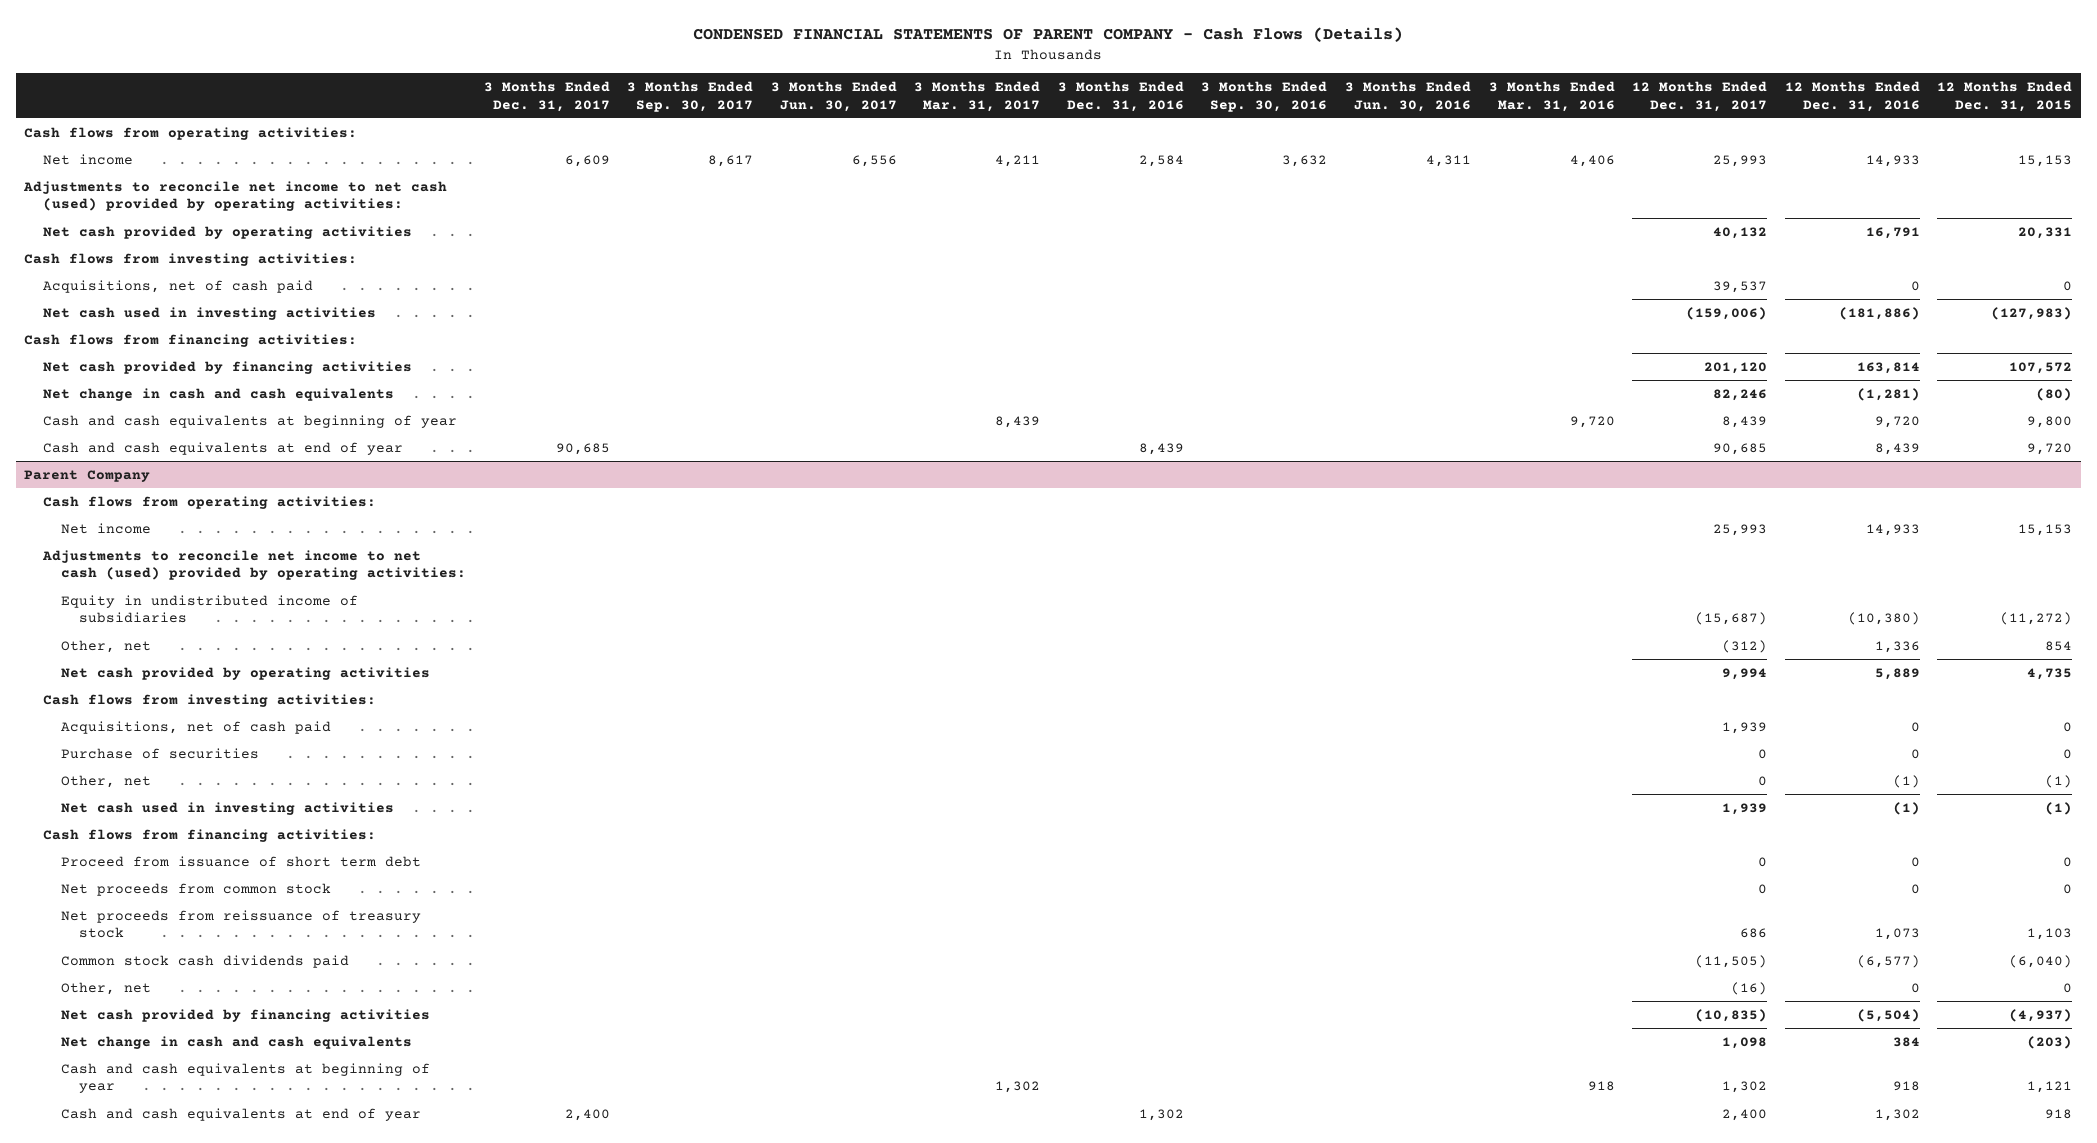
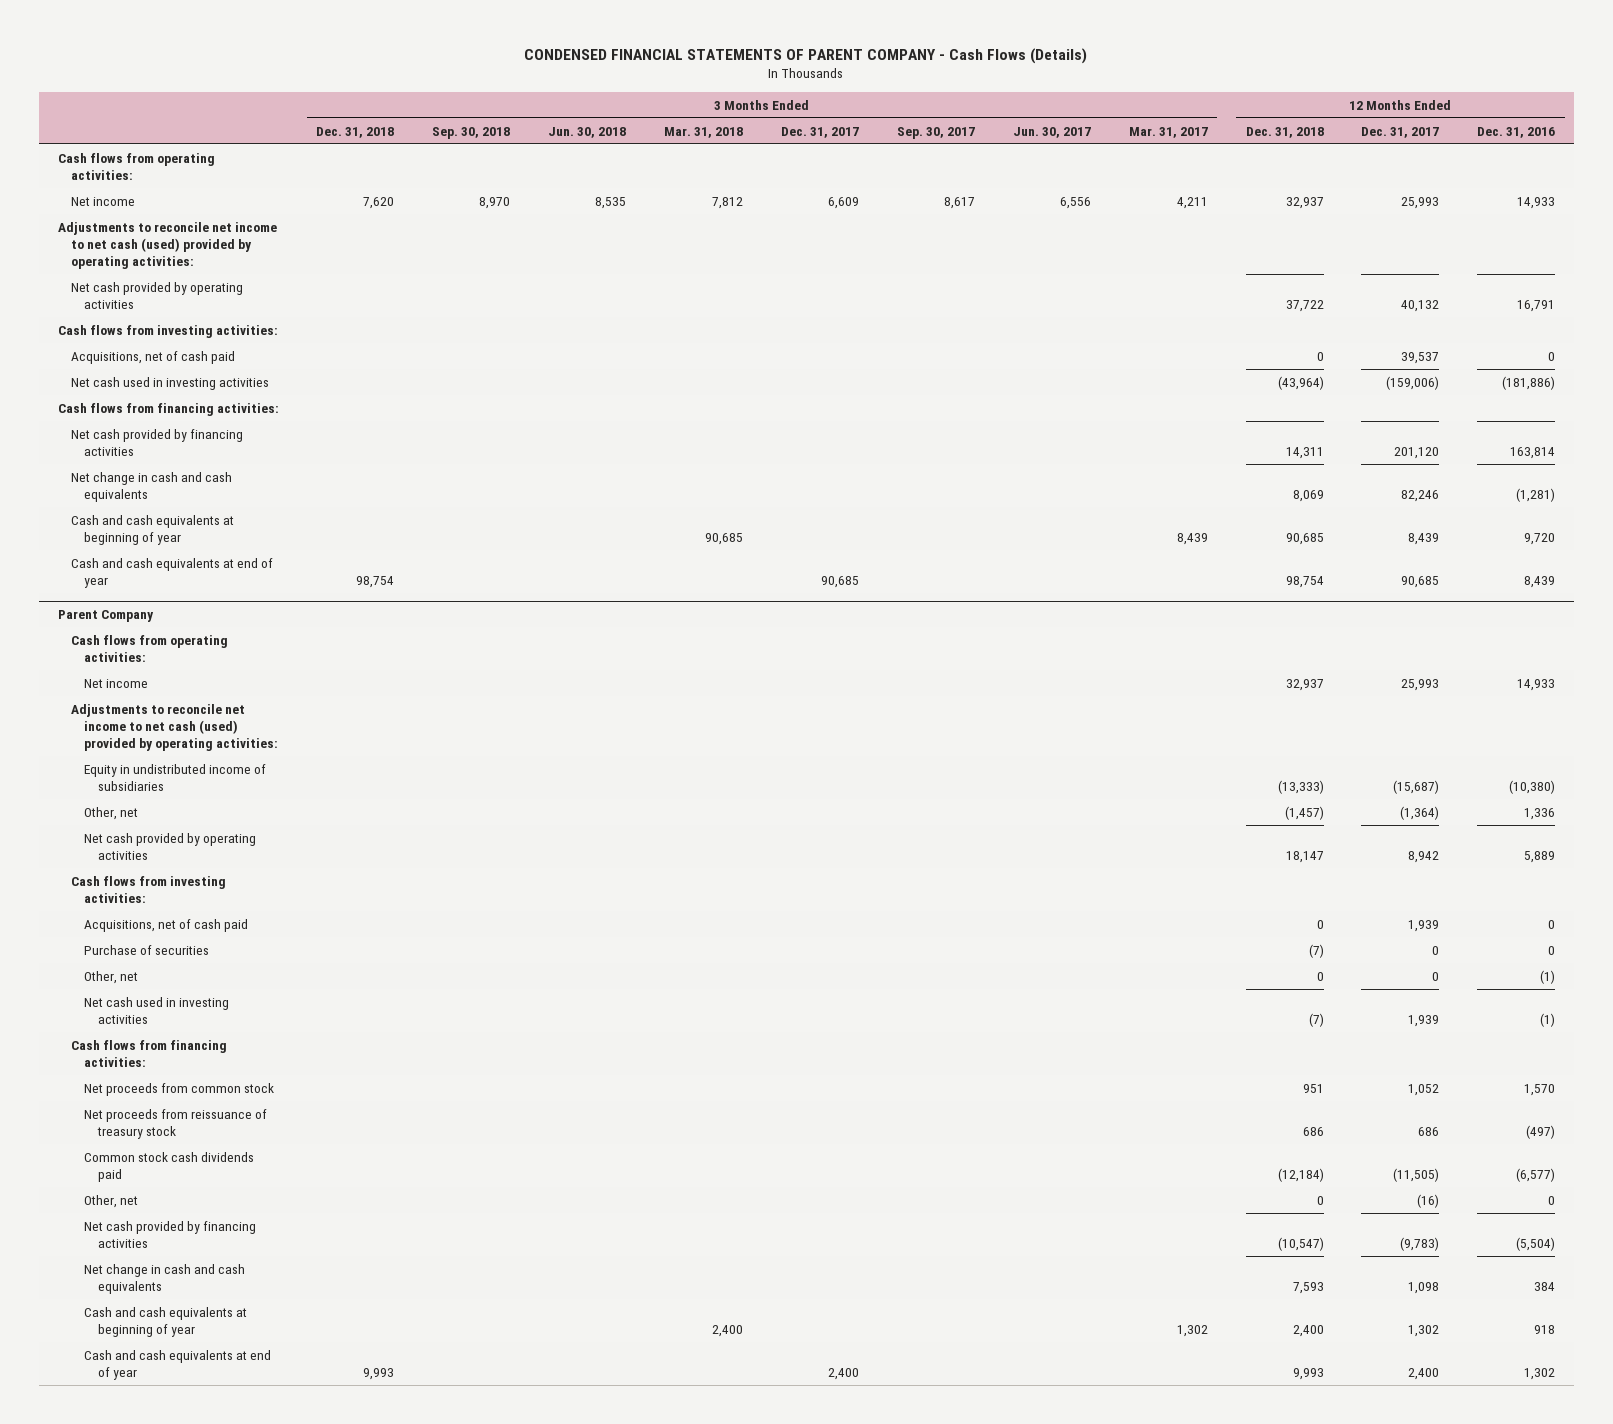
[1057,81,1184,112] 3 Months Ended Dec. 31, 2016 -> none
[1201,81,1328,112] 3 Months Ended Sep. 30, 2016 -> none
[1345,81,1472,112] 3 Months Ended Jun. 30, 2016 -> none
[1488,81,1615,112] 3 Months Ended Mar. 31, 2016 -> none
[1937,81,2073,112] 12 Months Ended Dec. 31, 2015 -> none
none -> [316,126,395,138] Dec. 31, 2018
none -> [432,126,511,139] Sep. 30, 2018
none -> [548,126,627,138] Jun. 30, 2018
none -> [664,126,744,138] Mar. 31, 2018
none -> [1245,126,1324,138] Dec. 31, 2018
[1722,639,1768,653] (312) -> [1400,805,1440,820] (1,364)
[1722,667,1768,680] 9,994 -> [1408,850,1440,863] 8,942
[61,855,422,867] Proceed from issuance of short term debt -> none
[1758,883,1768,894] 0 -> [1408,1083,1440,1096] 1,052
[1910,883,1920,894] 0 -> [1524,1083,1556,1096] 1,570
[1874,928,1920,941] 1,073 -> [1526,1124,1556,1139] (497)
[1695,1008,1768,1022] (10,835) -> [1400,1236,1440,1251] (9,783)

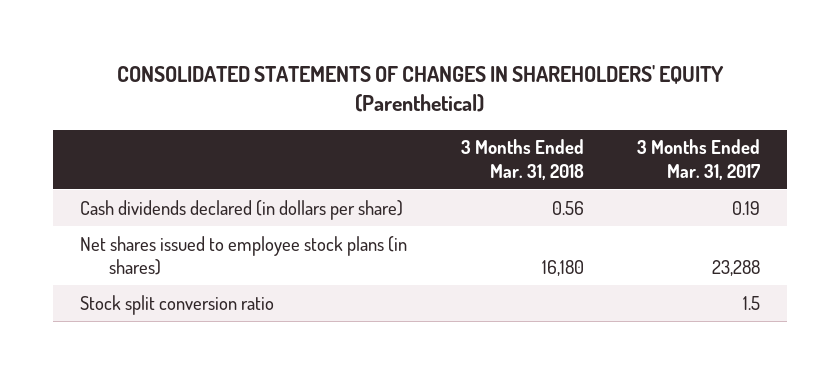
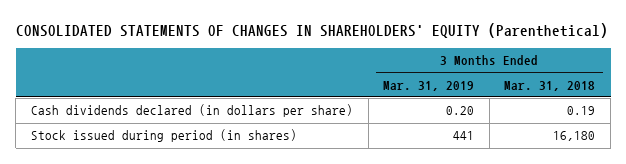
[637,139,761,180] 3 Months Ended Mar. 31, 2017 -> none
none -> [383,80,475,91] Mar. 31, 2019
[80,294,275,315] Stock split conversion ratio -> none
[551,200,584,215] 0.56 -> [567,106,596,116] 0.19
[80,235,408,276] Net shares issued to employee stock plans (in shares) -> [30,129,297,143] Stock issued during period (in shares)

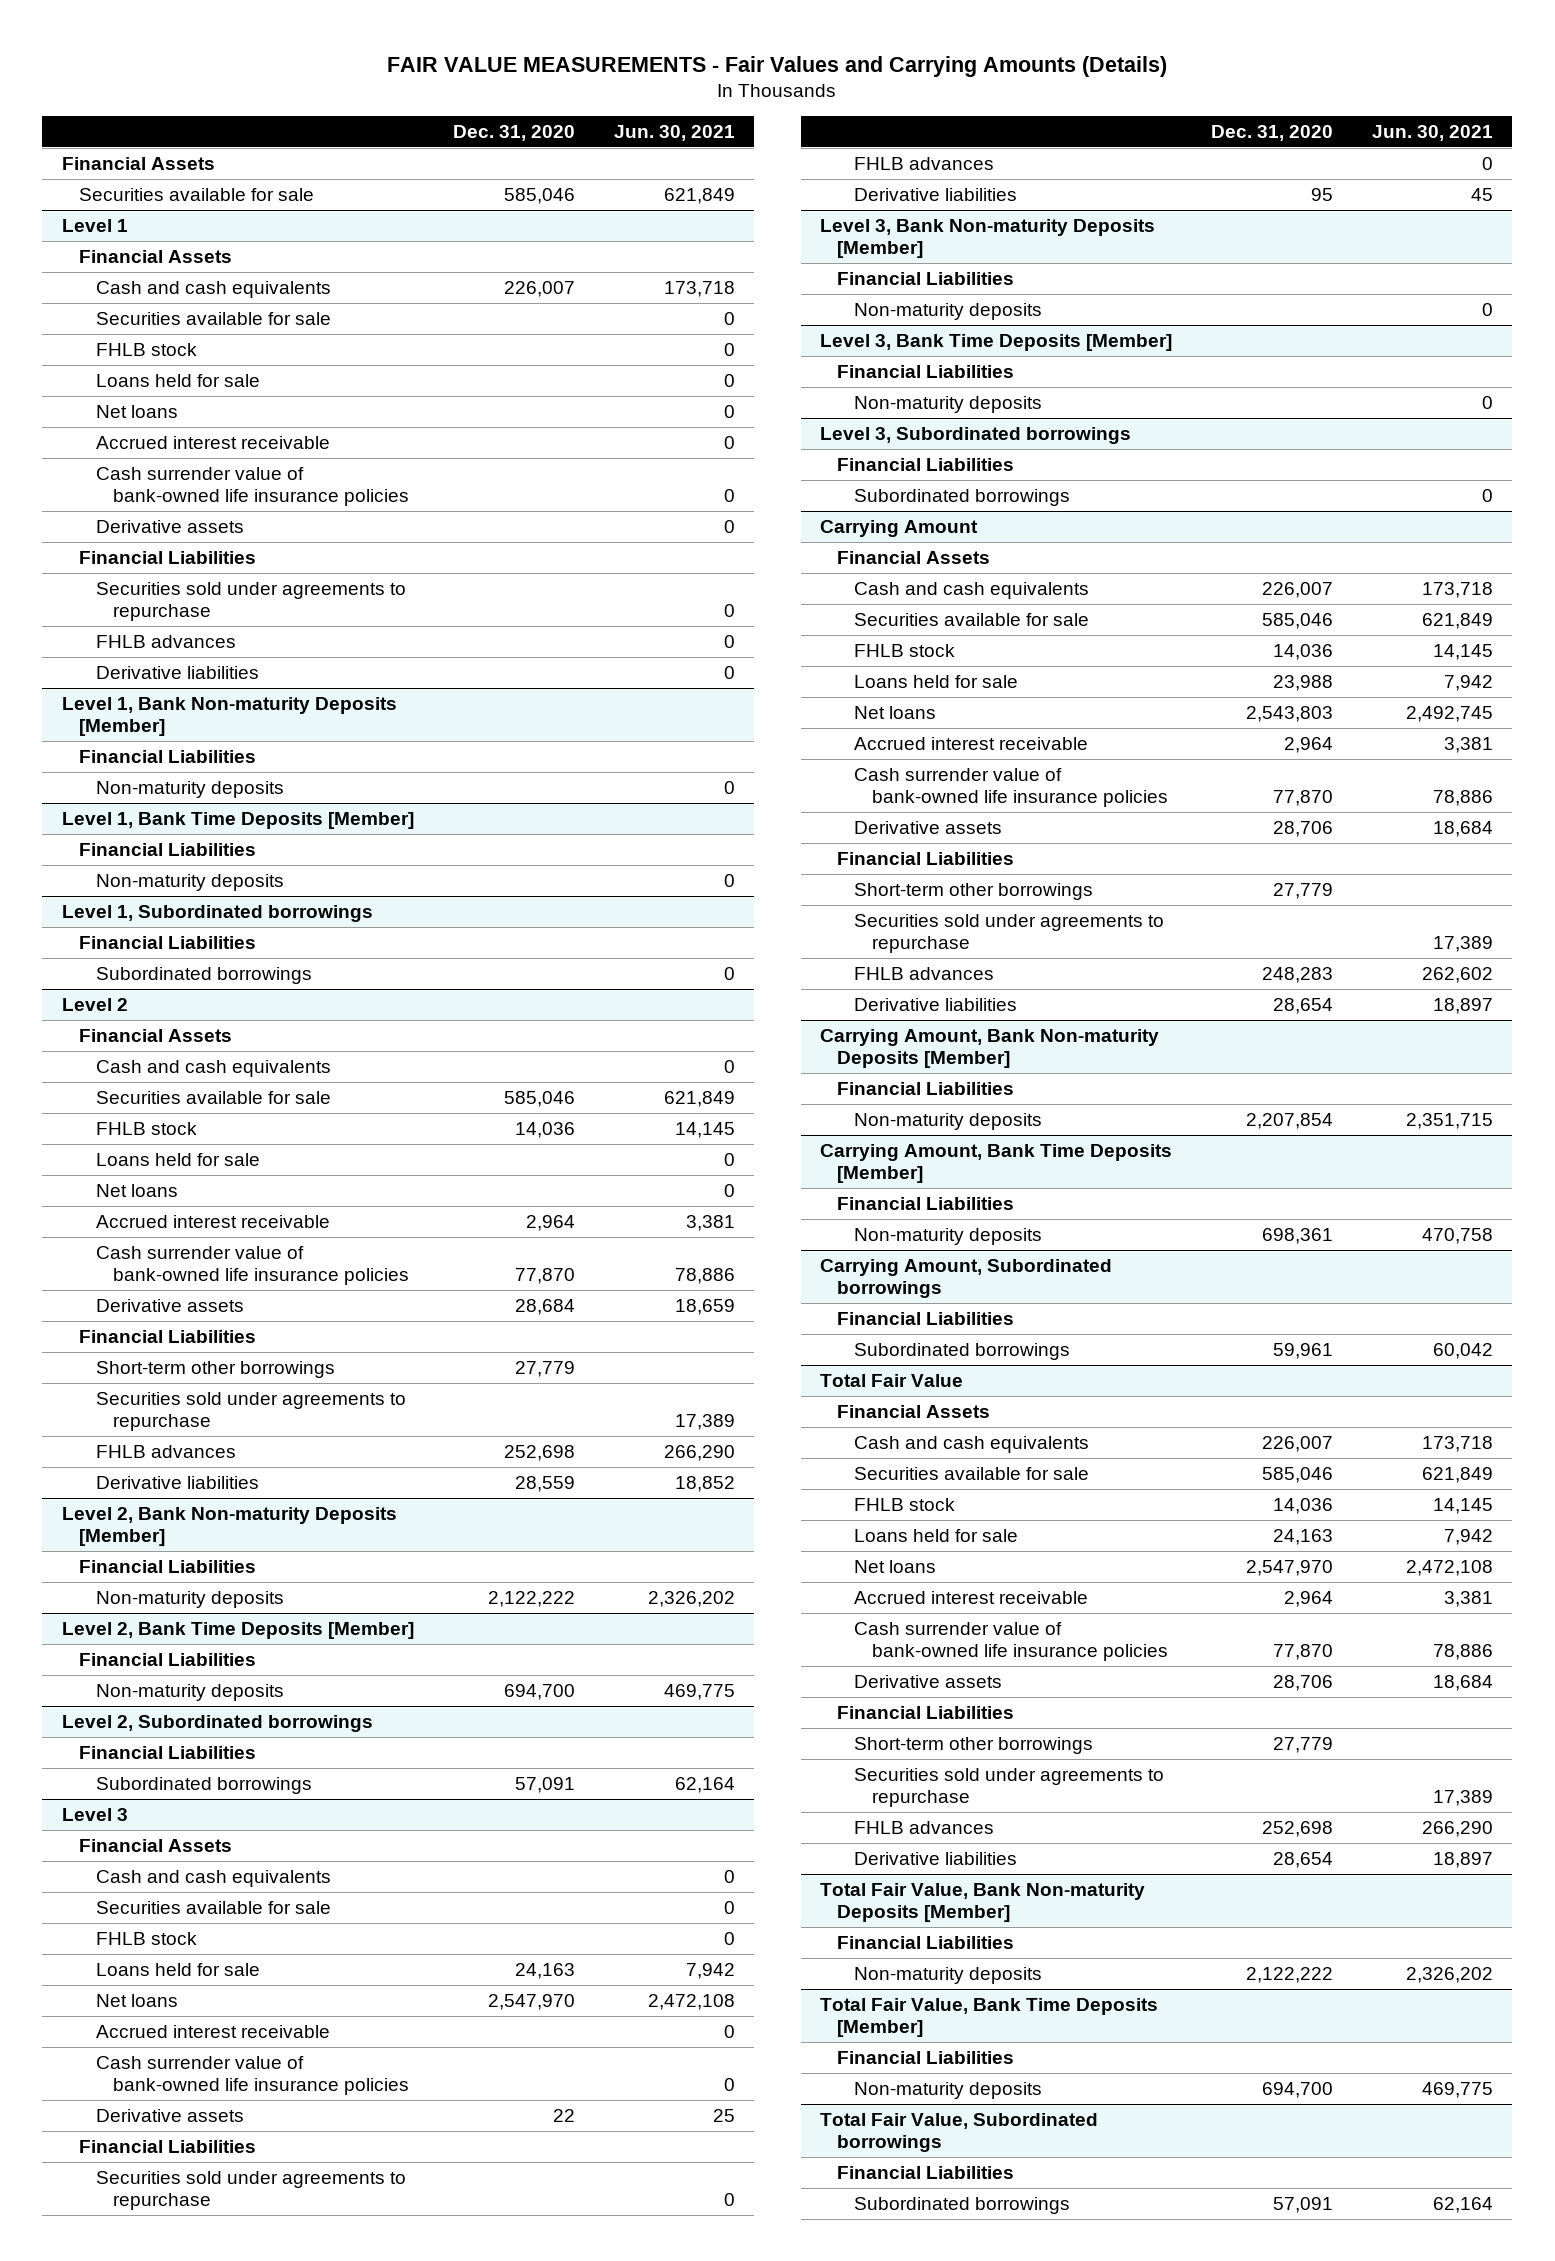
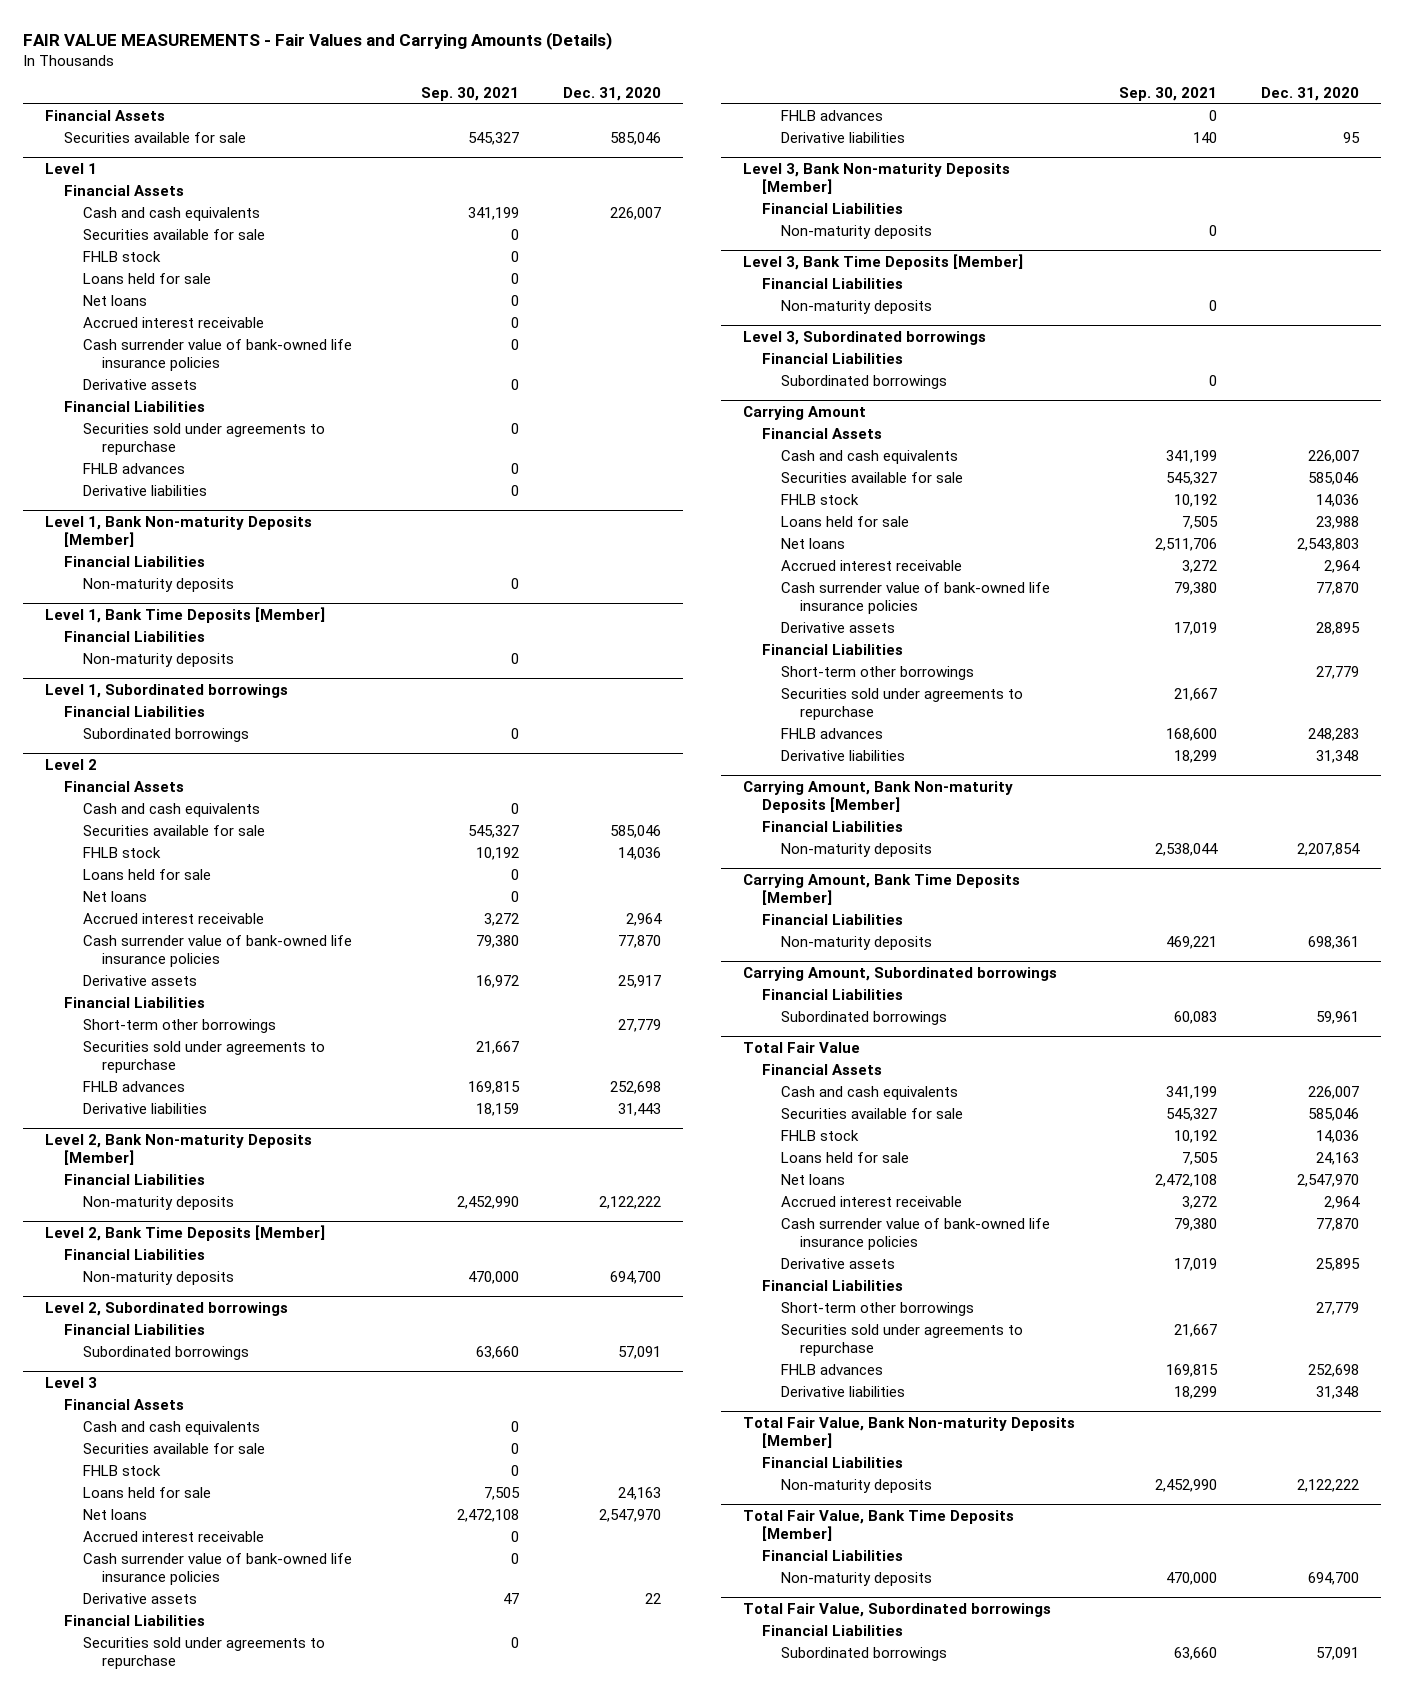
[613,124,735,141] Jun. 30, 2021 -> none
none -> [421,86,520,101] Sep. 30, 2021
[514,1298,575,1315] 28,684 -> [618,975,662,989] 25,917
[514,1475,575,1492] 28,559 -> [618,1103,662,1117] 31,443
[1273,820,1334,837] 28,706 -> [1315,622,1360,636] 28,895
[1273,997,1334,1014] 28,654 -> [1315,750,1359,764] 31,348
[1273,1674,1334,1691] 28,706 -> [1315,1258,1360,1272] 25,895
[1273,1851,1334,1868] 28,654 -> [1315,1386,1359,1400] 31,348

